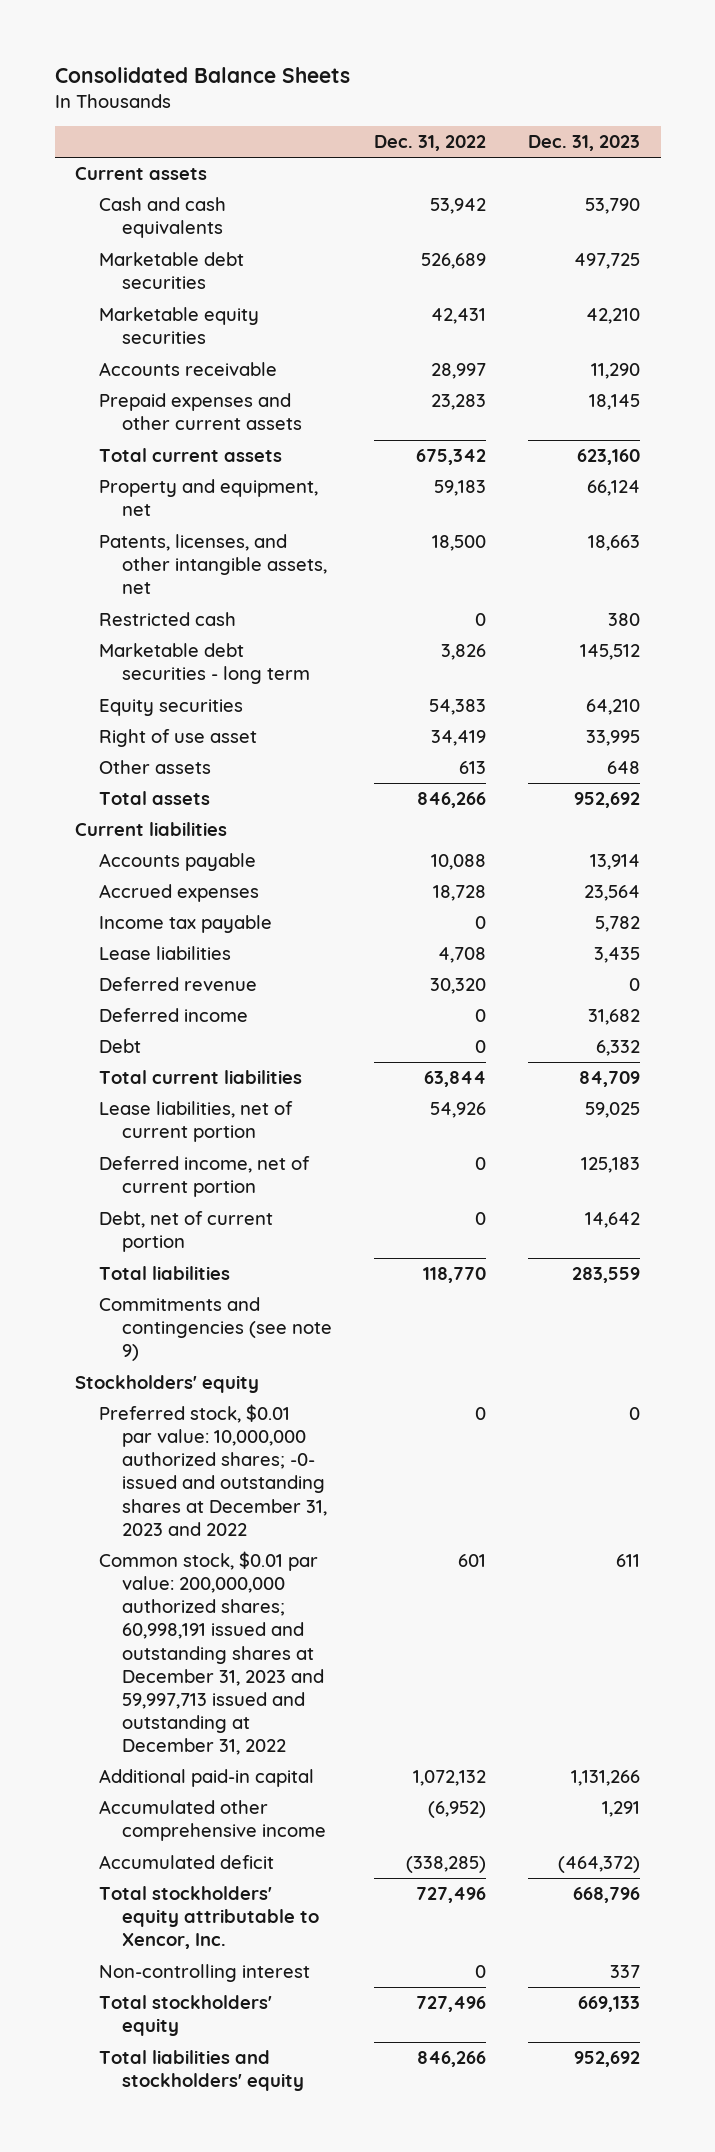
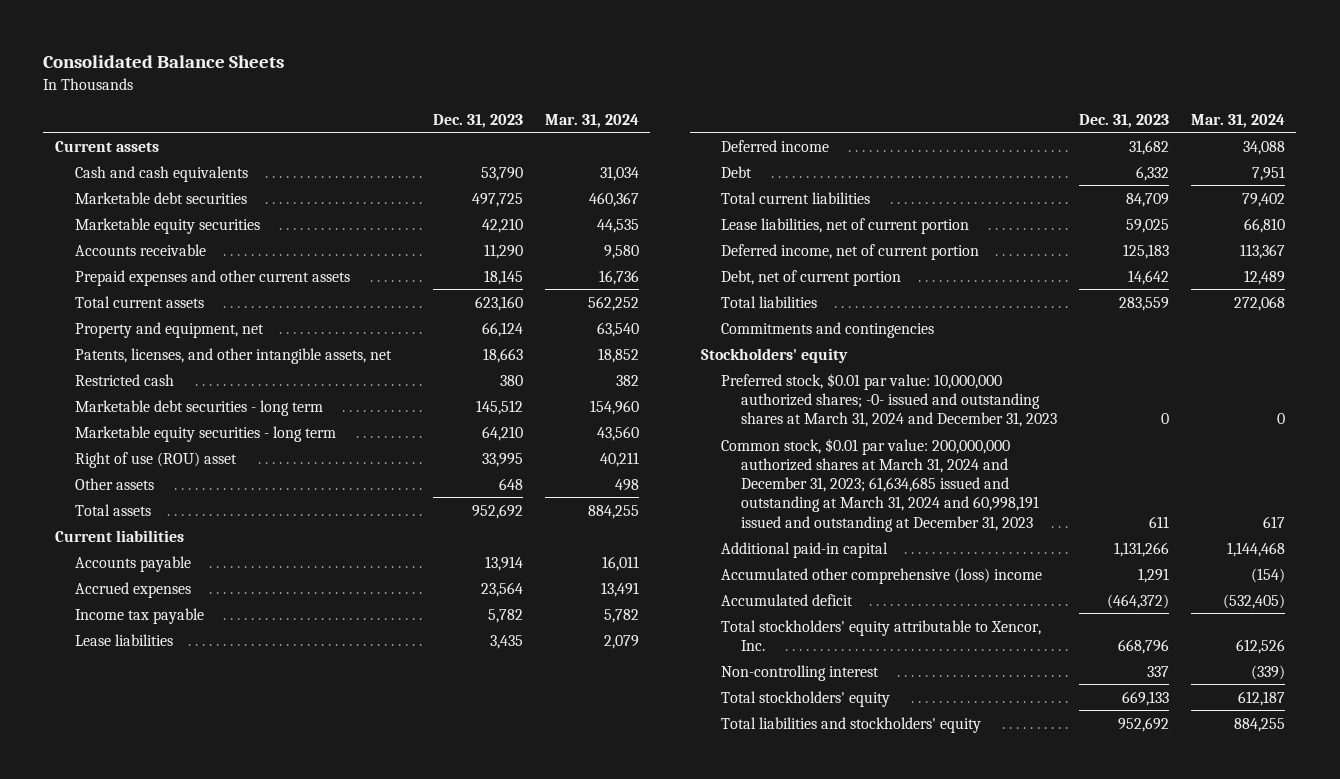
[374,135,487,152] Dec. 31, 2022 -> none
none -> [544,113,639,128] Mar. 31, 2024
[98,699,243,717] Equity securities -> [74,425,336,442] Marketable equity securities - long term
[98,729,257,748] Right of use asset -> [74,451,237,468] Right of use (ROU) asset
[98,977,257,992] Deferred revenue -> none
[98,1297,333,1362] Commitments and contingencies (see note 9) -> [721,321,935,338] Commitments and contingencies
[98,1404,328,1536] Preferred stock, $0.01 par value: 10,000,000 authorized shares; -0- issued and outstanding shares at December 31, 2023 and 2022 -> [721,372,1058,428] Preferred stock, $0.01 par value: 10,000,000 authorized shares; -0- issued and outstanding shares at March 31, 2024 and December 31, 2023
[98,1551,325,1755] Common stock, $0.01 par value: 200,000,000 authorized shares; 60,998,191 issued and outstanding shares at December 31, 2023 and 59,997,713 issued and outstanding at December 31, 2022 -> [721,437,1040,532] Common stock, $0.01 par value: 200,000,000 authorized shares at March 31, 2024 and December 31, 2023; 61,634,685 issued and outstanding at March 31, 2024 and 60,998,191 issued and outstanding at December 31, 2023
[98,1800,327,1842] Accumulated other comprehensive income -> [721,567,1043,584] Accumulated other comprehensive (loss) income

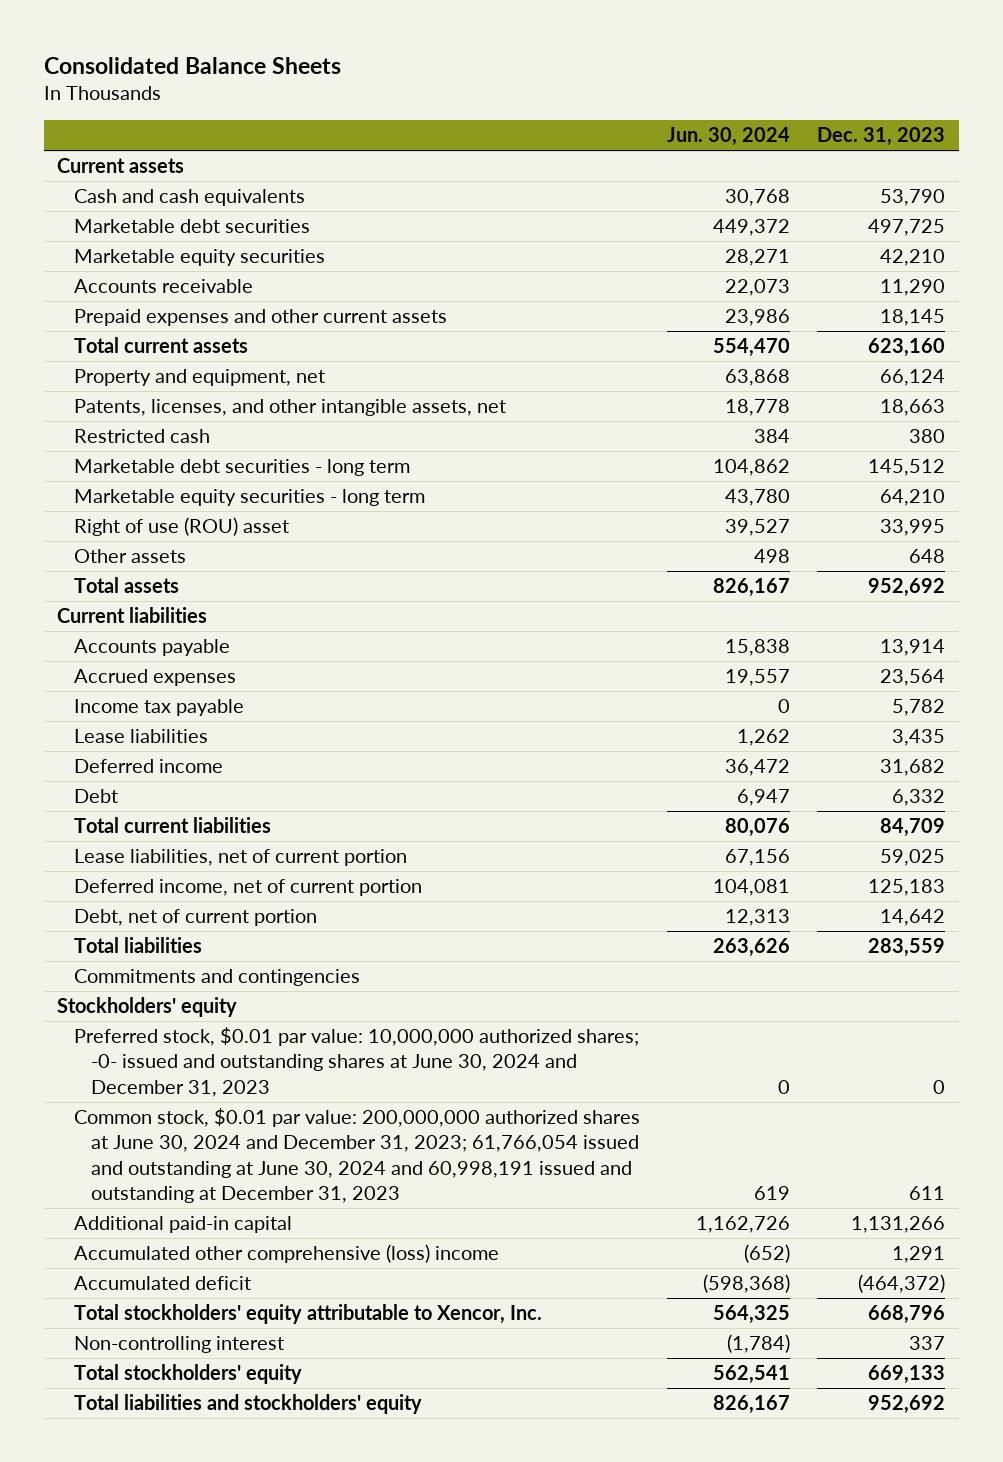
[544,113,639,128] Mar. 31, 2024 -> none
none -> [667,127,791,147] Jun. 30, 2024
[721,372,1058,428] Preferred stock, $0.01 par value: 10,000,000 authorized shares; -0- issued and outstanding shares at March 31, 2024 and December 31, 2023 -> [74,1027,640,1097] Preferred stock, $0.01 par value: 10,000,000 authorized shares; -0- issued and outstanding shares at June 30, 2024 and December 31, 2023
[721,437,1040,532] Common stock, $0.01 par value: 200,000,000 authorized shares at March 31, 2024 and December 31, 2023; 61,634,685 issued and outstanding at March 31, 2024 and 60,998,191 issued and outstanding at December 31, 2023 -> [74,1108,641,1203] Common stock, $0.01 par value: 200,000,000 authorized shares at June 30, 2024 and December 31, 2023; 61,766,054 issued and outstanding at June 30, 2024 and 60,998,191 issued and outstanding at December 31, 2023

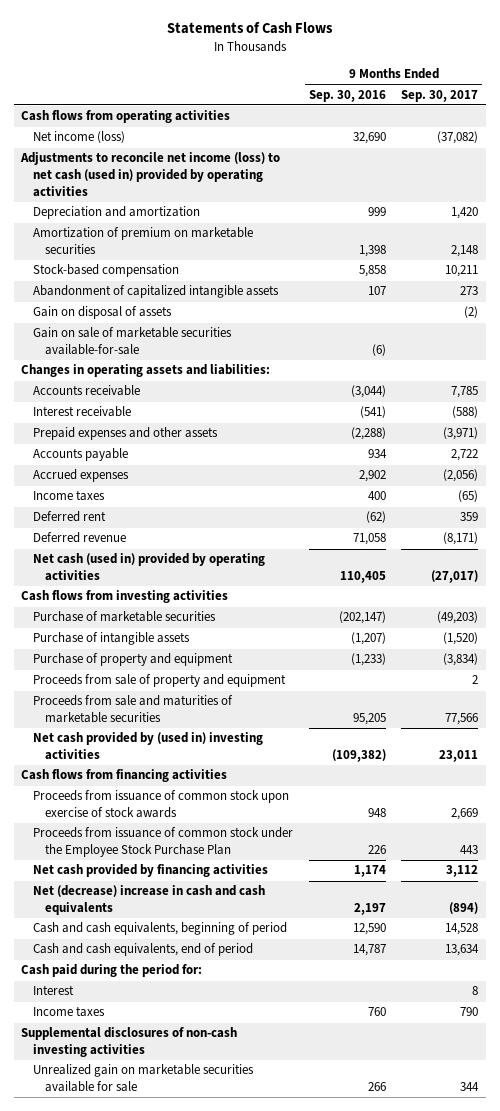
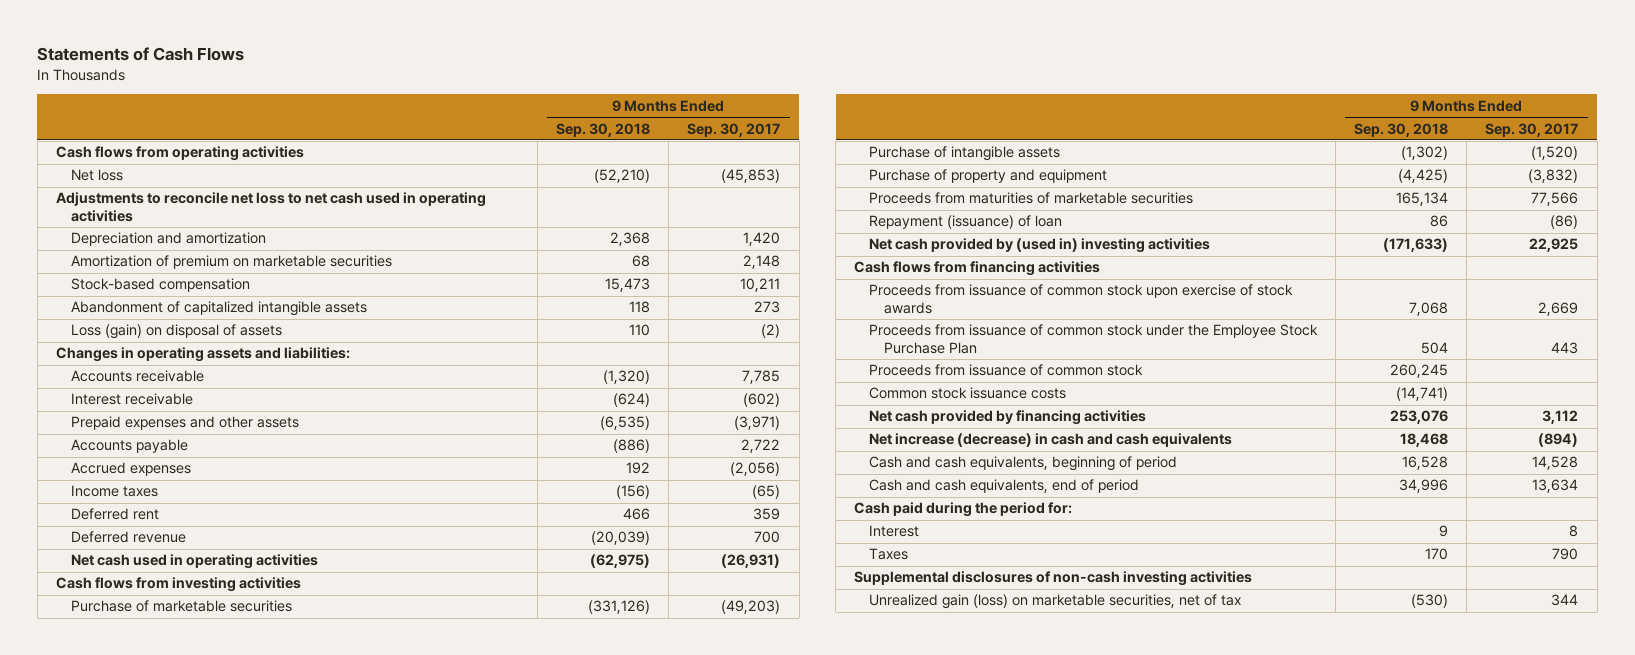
[308,89,386,102] Sep. 30, 2016 -> none
none -> [556,122,651,137] Sep. 30, 2018
[33,131,126,144] Net income (loss) -> [71,169,124,182] Net loss
[437,131,479,145] (37,082) -> [721,169,781,184] (45,853)
[20,152,281,197] Adjustments to reconcile net income (loss) to net cash (used in) provided by operating activities -> [56,192,487,222] Adjustments to reconcile net loss to net cash used in operating activities
[33,327,233,356] Gain on sale of marketable securities available-for-sale -> none
[33,306,173,320] Gain on disposal of assets -> [71,324,283,340] Loss (gain) on disposal of assets
[452,406,479,419] (588) -> [743,393,781,408] (602)
[443,532,479,546] (8,171) -> [754,531,781,544] 700
[33,553,266,582] Net cash (used in) provided by operating activities -> [71,554,319,570] Net cash used in operating activities
[431,570,479,584] (27,017) -> [721,554,781,569] (26,931)
[33,674,287,688] Proceeds from sale of property and equipment -> none
[443,653,479,667] (3,834) -> [1528,169,1579,184] (3,832)
[33,695,234,724] Proceeds from sale and maturities of marketable securities -> [869,192,1194,205] Proceeds from maturities of marketable securities
none -> [869,215,1063,230] Repayment (issuance) of loan
[439,750,479,763] 23,011 -> [1529,238,1579,253] 22,925
none -> [869,364,1144,377] Proceeds from issuance of common stock
none -> [869,387,1067,400] Common stock issuance costs
[33,885,266,916] Net (decrease) increase in cash and cash equivalents -> [869,433,1233,448] Net increase (decrease) in cash and cash equivalents
[33,1006,106,1018] Income taxes -> [869,548,909,561] Taxes
[33,1064,255,1093] Unrealized gain on marketable securities available for sale -> [869,594,1242,610] Unrealized gain (loss) on marketable securities, net of tax

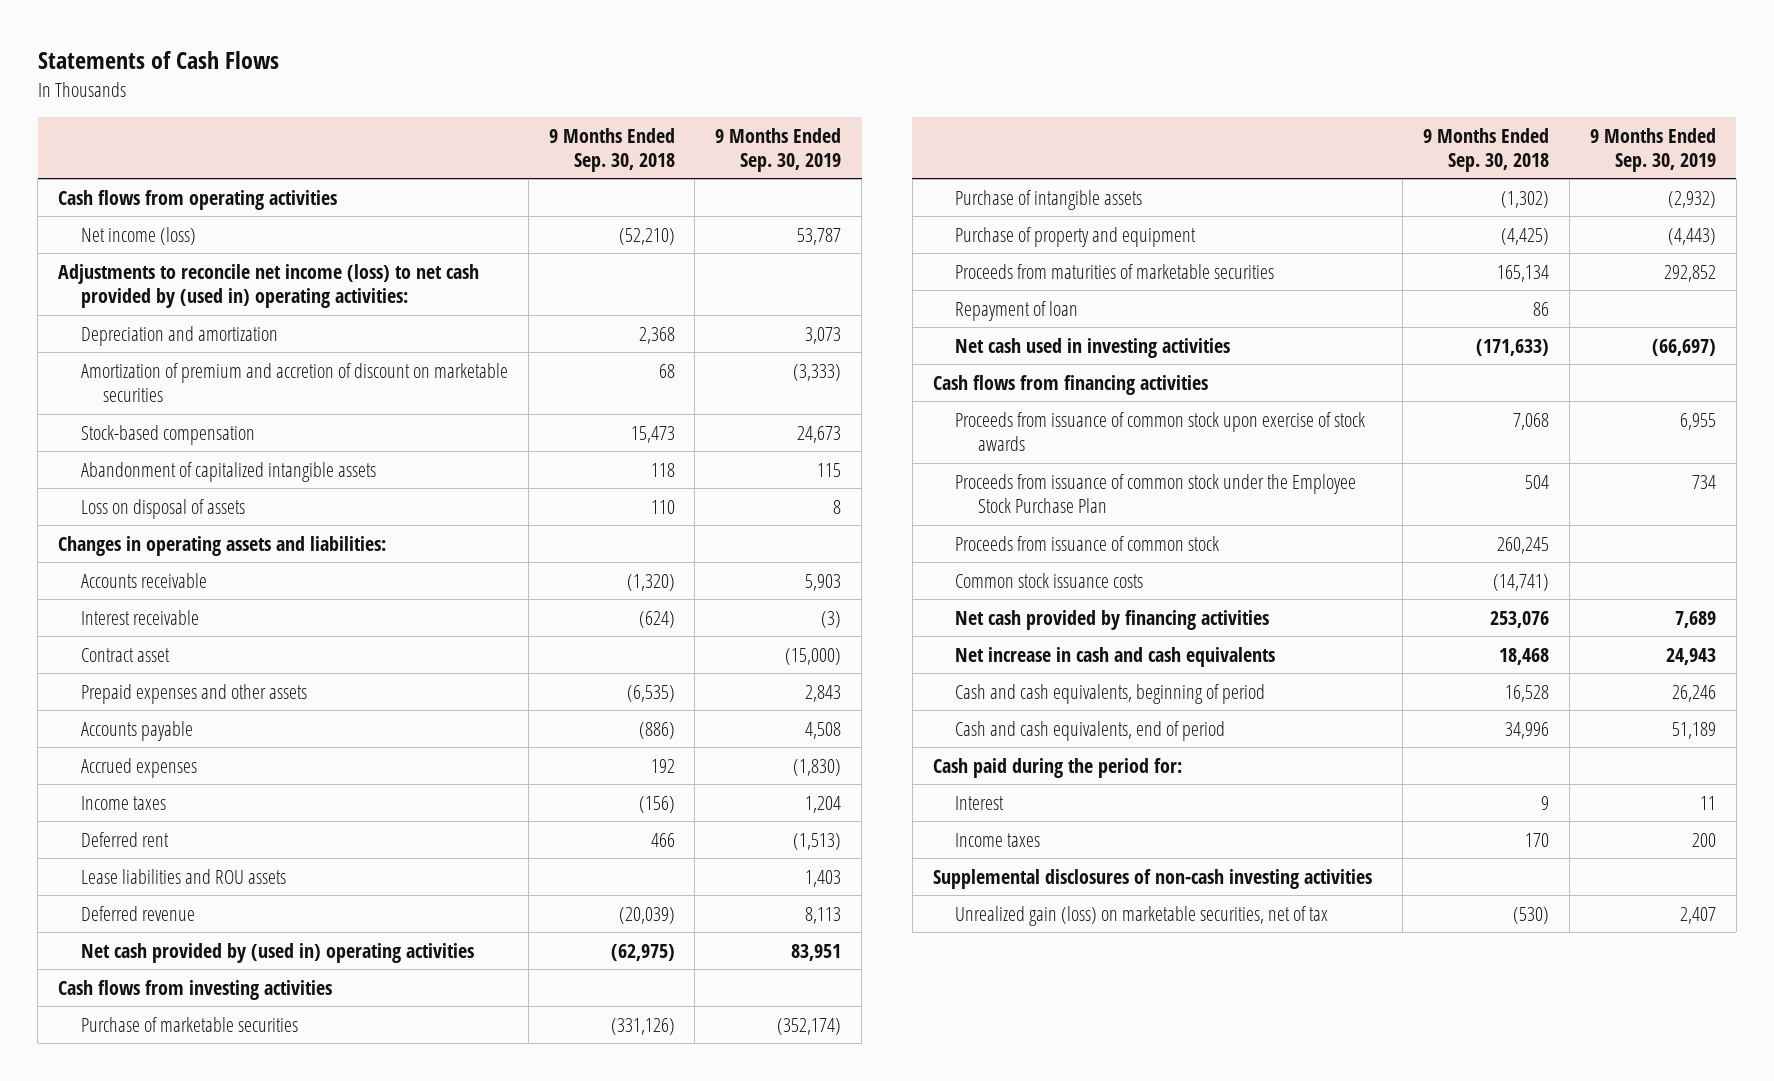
[687,122,781,137] Sep. 30, 2017 -> none
none -> [715,127,842,172] 9 Months Ended Sep. 30, 2019
[71,169,124,182] Net loss -> [80,226,196,245] Net income (loss)
[56,192,487,222] Adjustments to reconcile net loss to net cash used in operating activities -> [58,263,480,309] Adjustments to reconcile net income (loss) to net cash provided by (used in) operating activities:
[71,255,393,270] Amortization of premium on marketable securities -> [80,362,508,403] Amortization of premium and accretion of discount on marketable securities
[71,324,283,340] Loss (gain) on disposal of assets -> [80,498,245,519] Loss on disposal of assets
none -> [80,647,170,662] Contract asset
none -> [80,868,286,884] Lease liabilities and ROU assets
[71,554,319,570] Net cash used in operating activities -> [80,942,474,963] Net cash provided by (used in) operating activities
[869,215,1063,230] Repayment (issuance) of loan -> [955,300,1079,321] Repayment of loan
[869,238,1211,254] Net cash provided by (used in) investing activities -> [955,337,1231,358] Net cash used in investing activities
[869,433,1233,448] Net increase (decrease) in cash and cash equivalents -> [955,646,1276,667] Net increase in cash and cash equivalents
[869,548,909,561] Taxes -> [955,832,1041,847] Income taxes

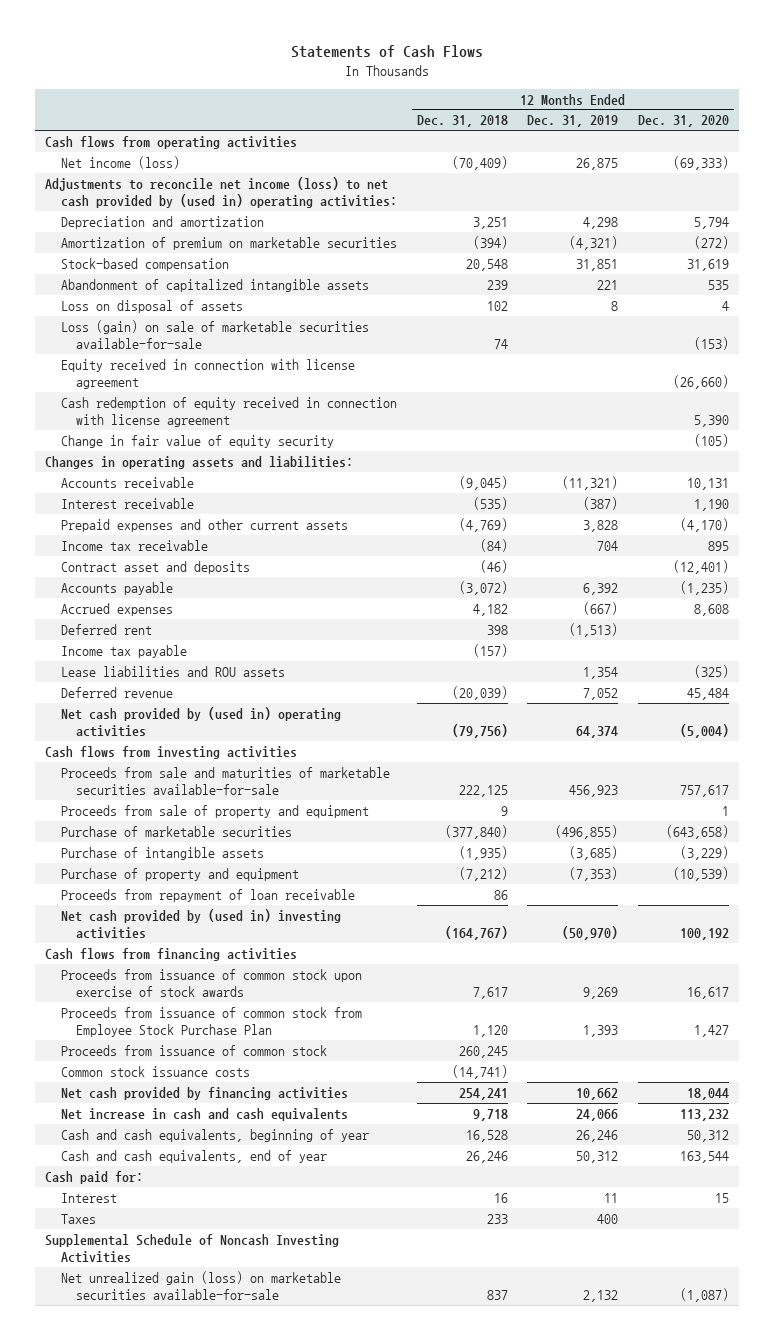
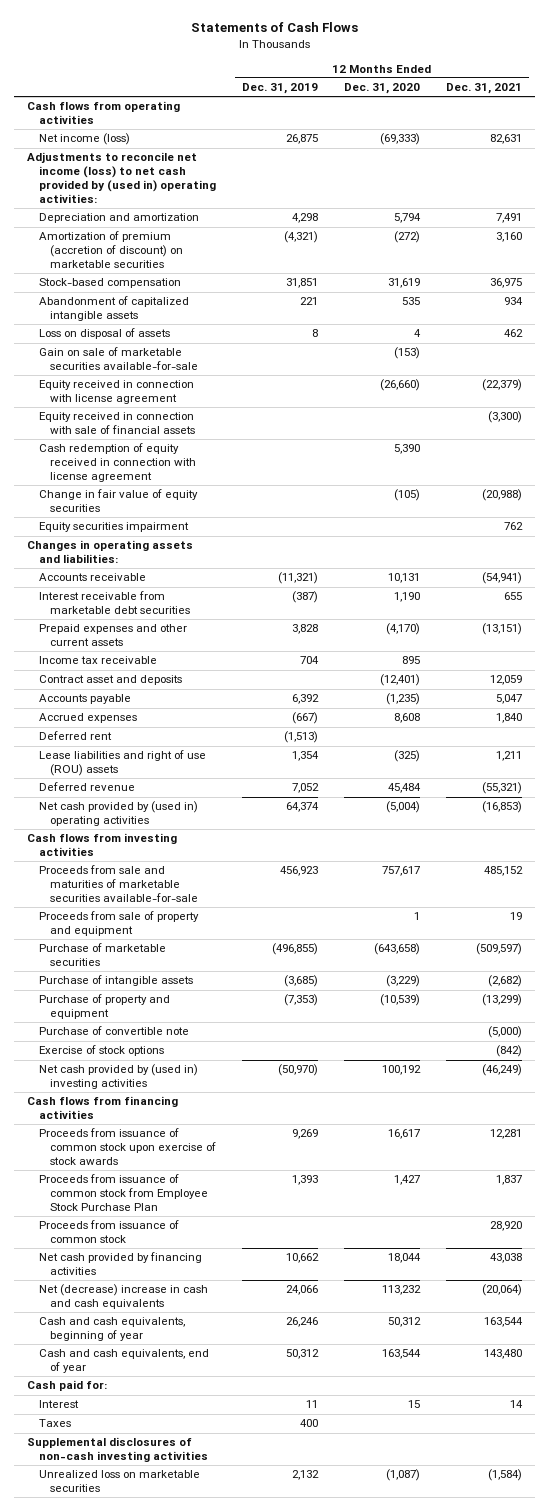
[416,115,508,128] Dec. 31, 2018 -> none
none -> [446,83,523,95] Dec. 31, 2021
[60,236,397,250] Amortization of premium on marketable securities -> [38,231,183,269] Amortization of premium (accretion of discount) on marketable securities
[60,319,369,349] Loss (gain) on sale of marketable securities available-for-sale -> [38,347,198,371] Gain on sale of marketable securities available-for-sale
none -> [38,412,195,435] Equity received in connection with sale of financial assets
[60,434,334,448] Change in fair value of equity security -> [38,489,198,513] Change in fair value of equity securities
none -> [38,522,189,533] Equity securities impairment
[60,497,194,509] Interest receivable -> [38,591,190,615] Interest receivable from marketable debt securities
[60,644,187,658] Income tax payable -> none
[60,665,285,677] Lease liabilities and ROU assets -> [38,750,206,777] Lease liabilities and right of use (ROU) assets
[60,888,355,902] Proceeds from repayment of loan receivable -> none
none -> [38,1026,189,1036] Purchase of convertible note
none -> [38,1045,164,1057] Exercise of stock options
[60,1065,250,1077] Common stock issuance costs -> none
[60,1107,348,1121] Net increase in cash and cash equivalents -> [38,1284,208,1310] Net (decrease) increase in cash and cash equivalents
[44,1233,339,1263] Supplemental Schedule of Noncash Investing Activities -> [27,1437,208,1463] Supplemental disclosures of non-cash investing activities
[60,1270,341,1300] Net unrealized gain (loss) on marketable securities available-for-sale -> [38,1470,200,1493] Unrealized loss on marketable securities

